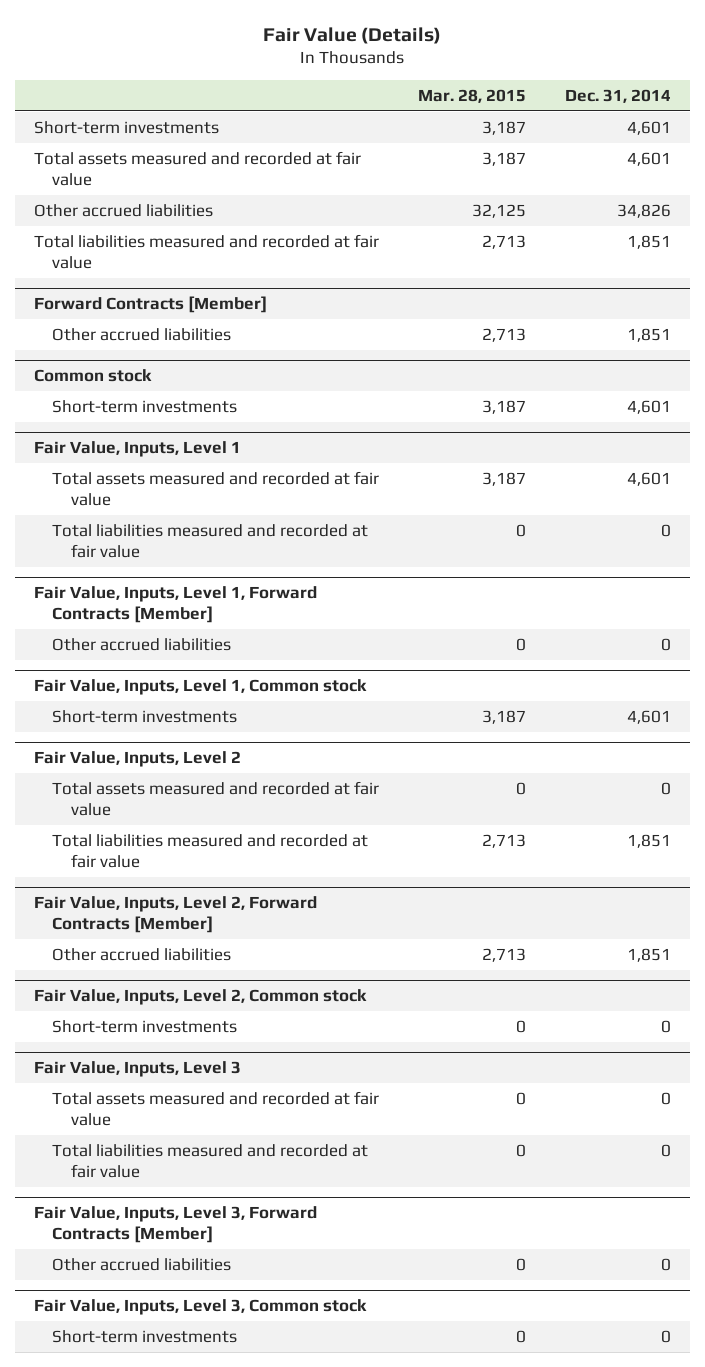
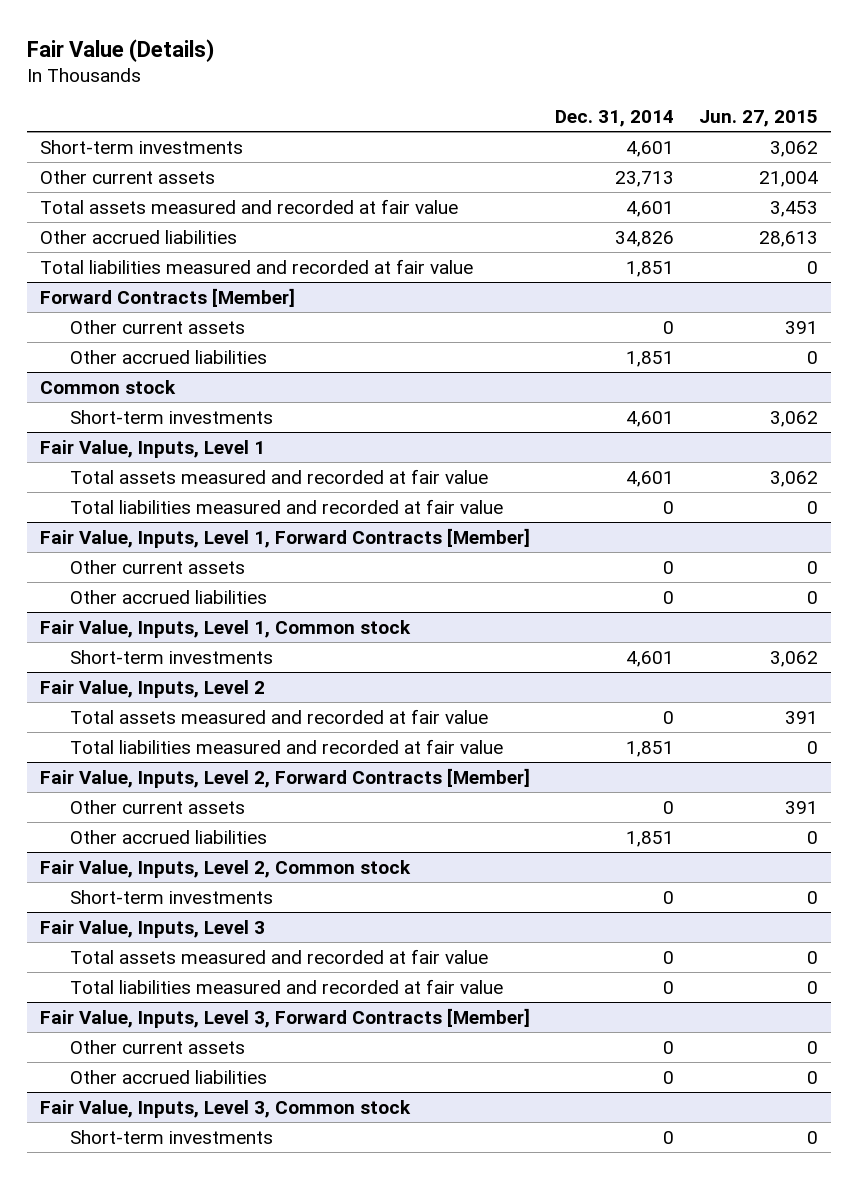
[417,89,526,104] Mar. 28, 2015 -> none
none -> [699,109,819,127] Jun. 27, 2015
none -> [39,169,215,184] Other current assets
none -> [69,319,245,334] Other current assets
none -> [69,559,245,574] Other current assets
none -> [69,799,245,814] Other current assets
none -> [69,1039,245,1054] Other current assets

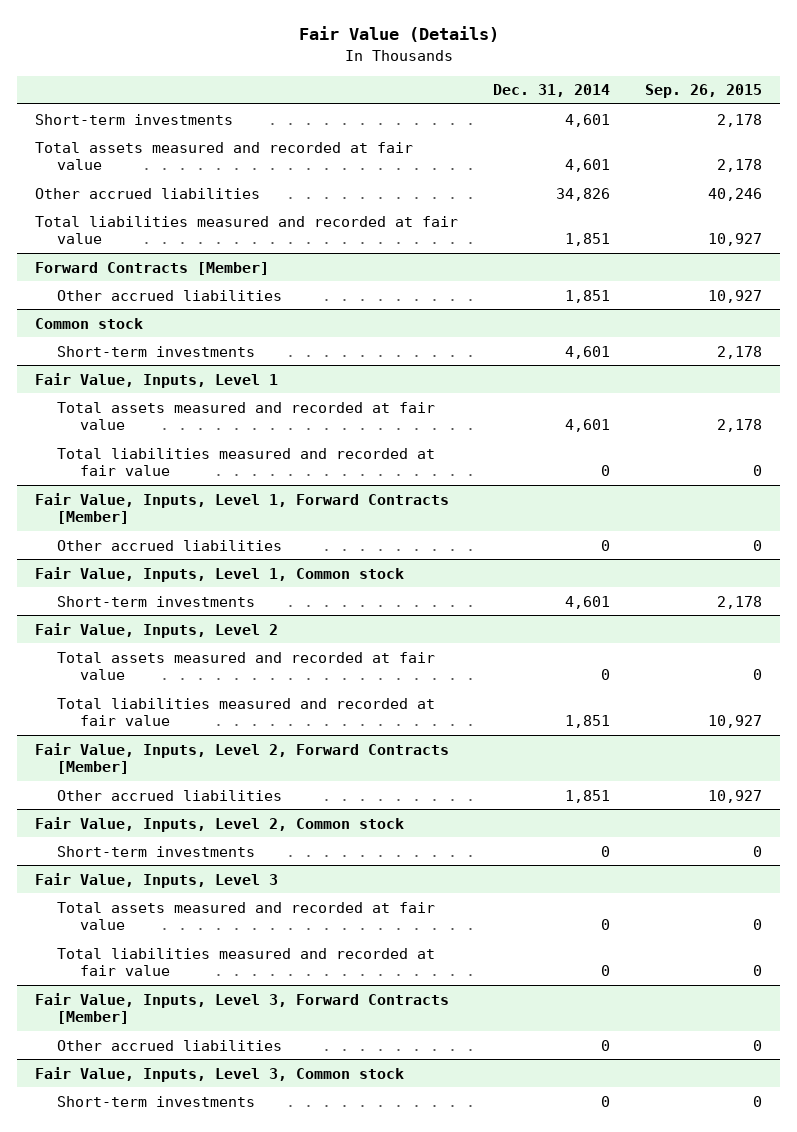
[699,109,819,127] Jun. 27, 2015 -> none
none -> [645,84,763,99] Sep. 26, 2015
[39,169,215,184] Other current assets -> none
[69,319,245,334] Other current assets -> none
[69,559,245,574] Other current assets -> none
[69,799,245,814] Other current assets -> none
[69,1039,245,1054] Other current assets -> none

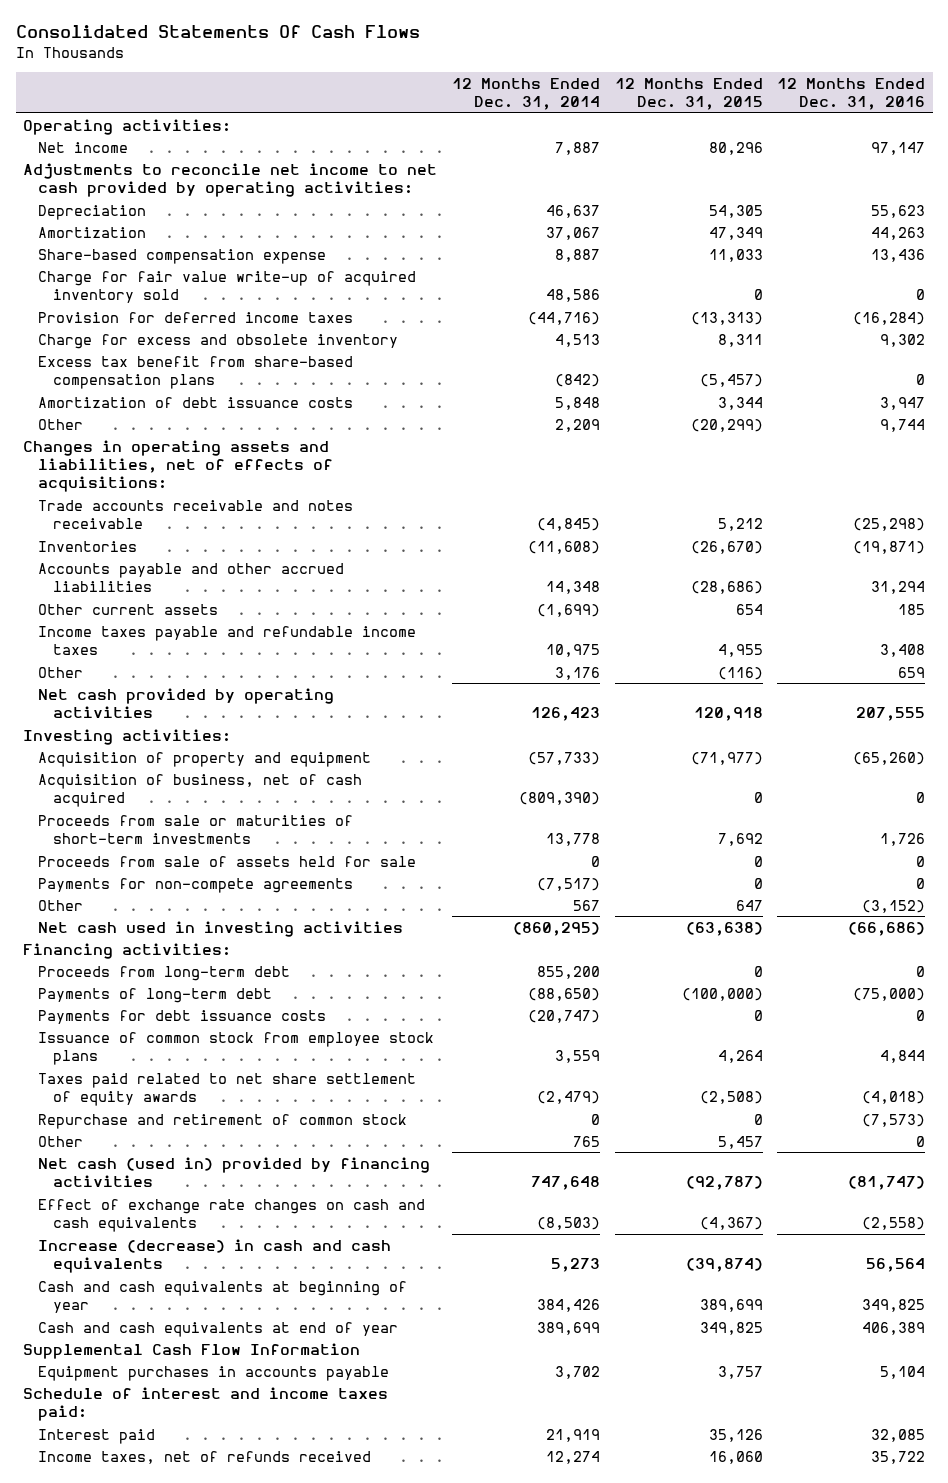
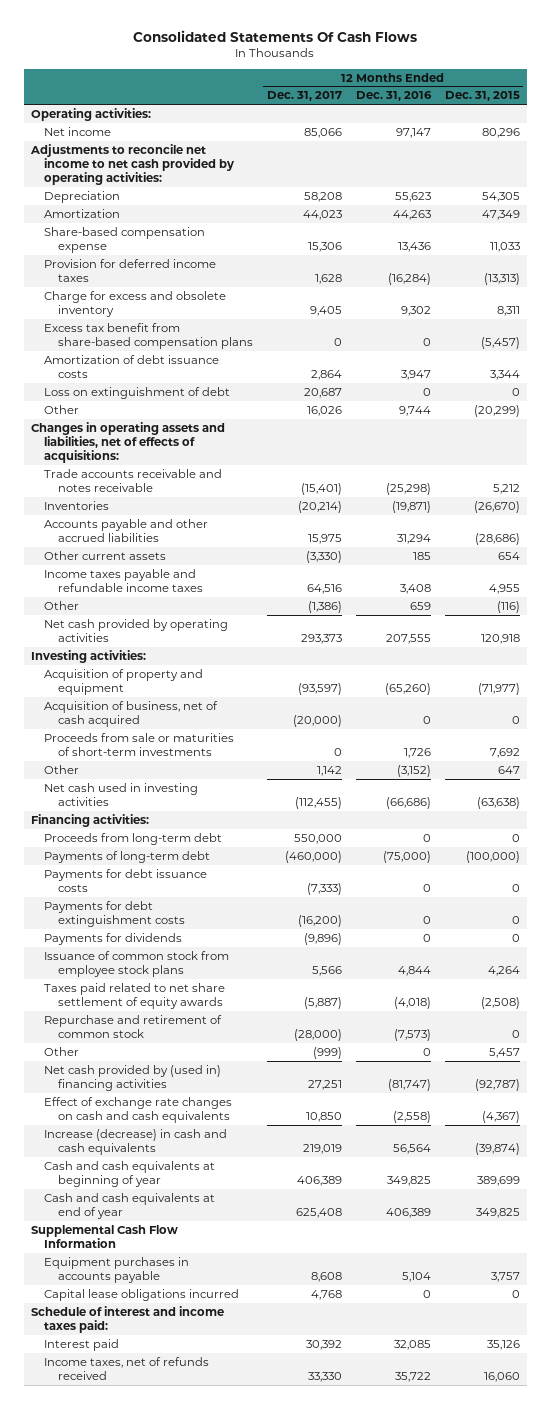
[451,77,600,110] 12 Months Ended Dec. 31, 2014 -> none
none -> [266,91,342,102] Dec. 31, 2017
[37,270,416,304] Charge for fair value write-up of acquired inventory sold -> none
none -> [44,386,231,399] Loss on extinguishment of debt
[37,855,416,867] Proceeds from sale of assets held for sale -> none
[37,877,353,893] Payments for non-compete agreements -> none
none -> [44,900,185,928] Payments for debt extinguishment costs
none -> [44,932,183,945] Payments for dividends
[37,1156,430,1188] Net cash (used in) provided by financing activities -> [44,1064,222,1092] Net cash provided by (used in) financing activities
none -> [44,1288,240,1301] Capital lease obligations incurred

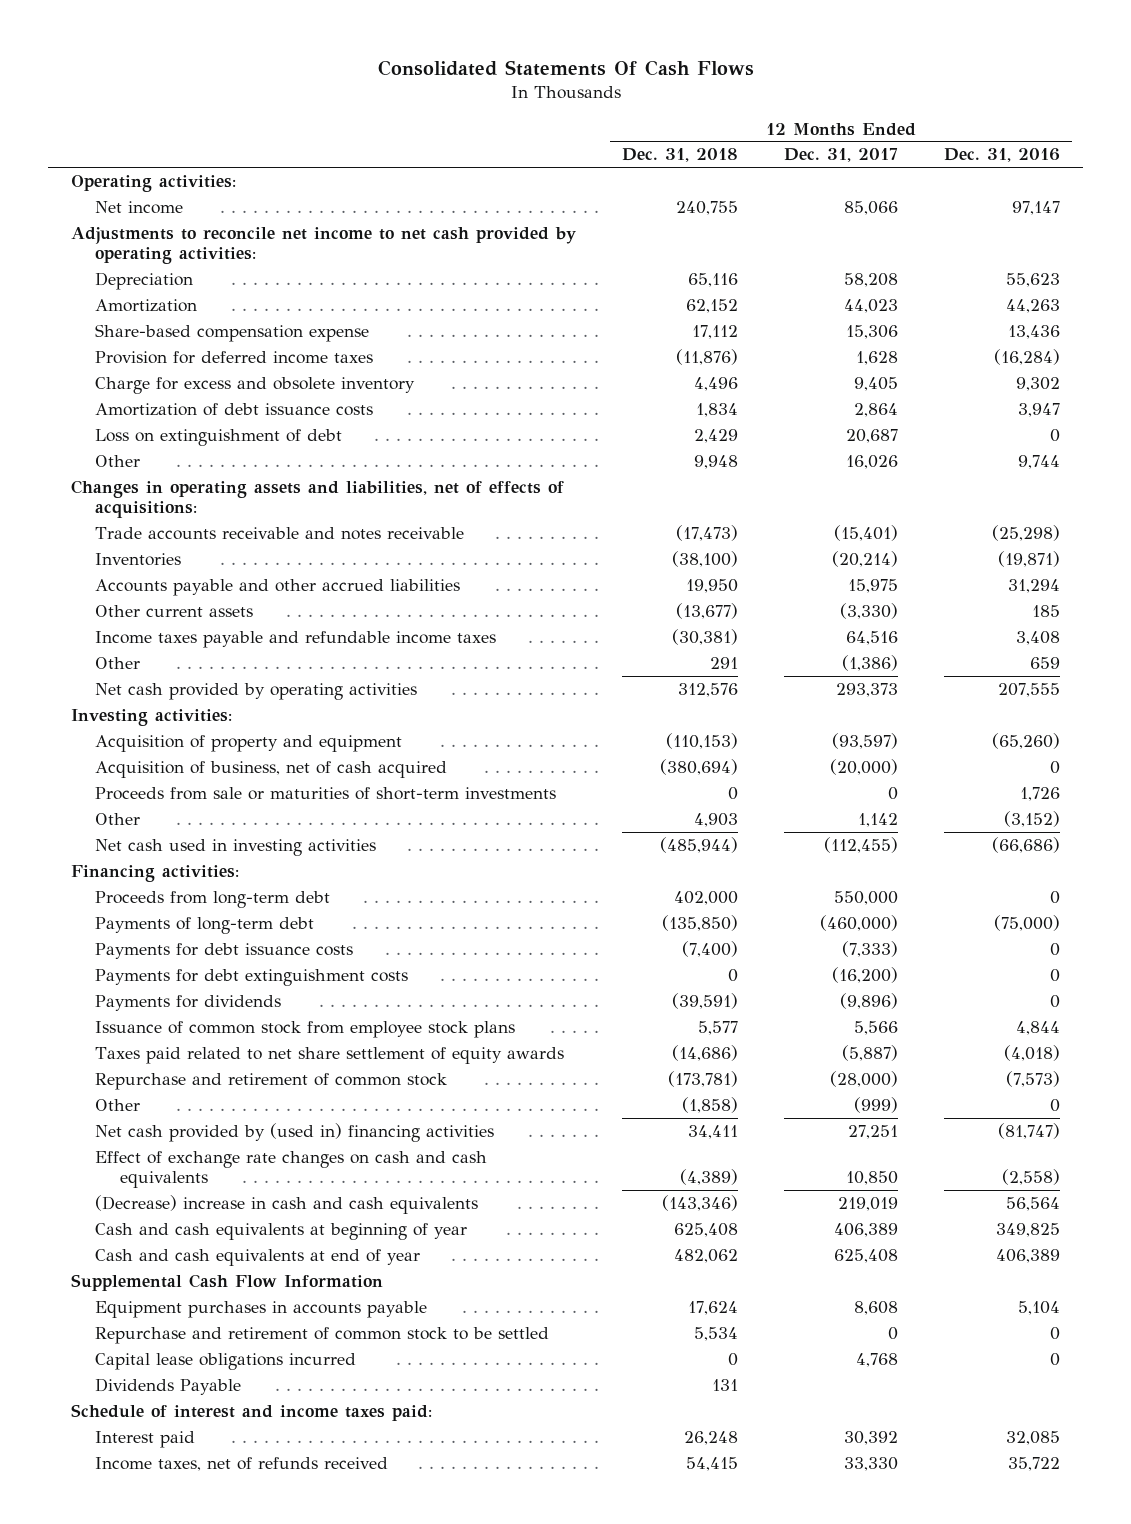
[444,91,520,102] Dec. 31, 2015 -> none
none -> [621,148,738,163] Dec. 31, 2018
[44,322,253,350] Excess tax benefit from share-based compensation plans -> none
[44,1128,228,1156] Increase (decrease) in cash and cash equivalents -> [95,1194,479,1214] (Decrease) increase in cash and cash equivalents
none -> [95,1326,550,1344] Repurchase and retirement of common stock to be settled
none -> [95,1377,242,1395] Dividends Payable

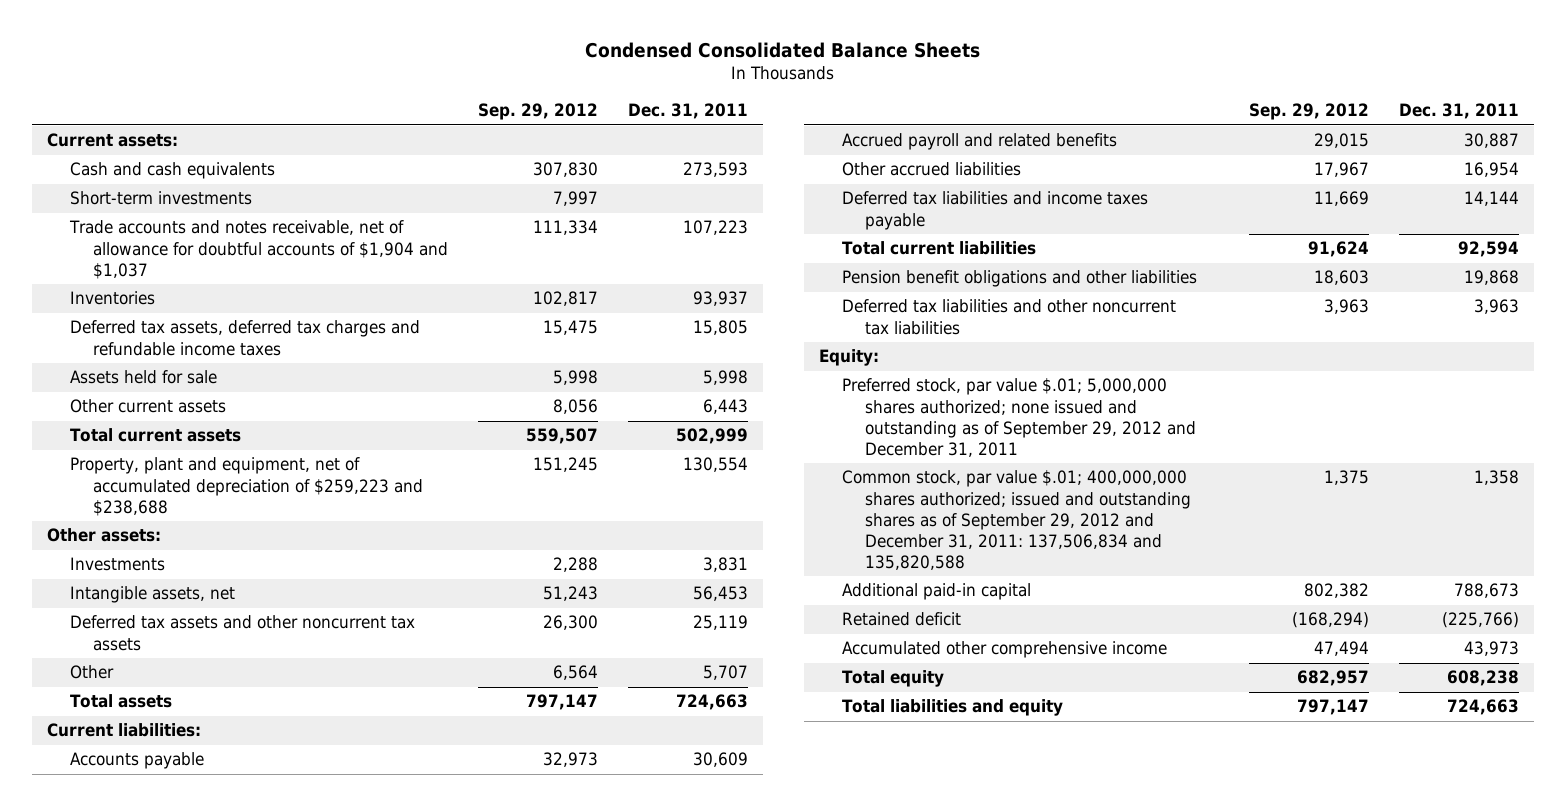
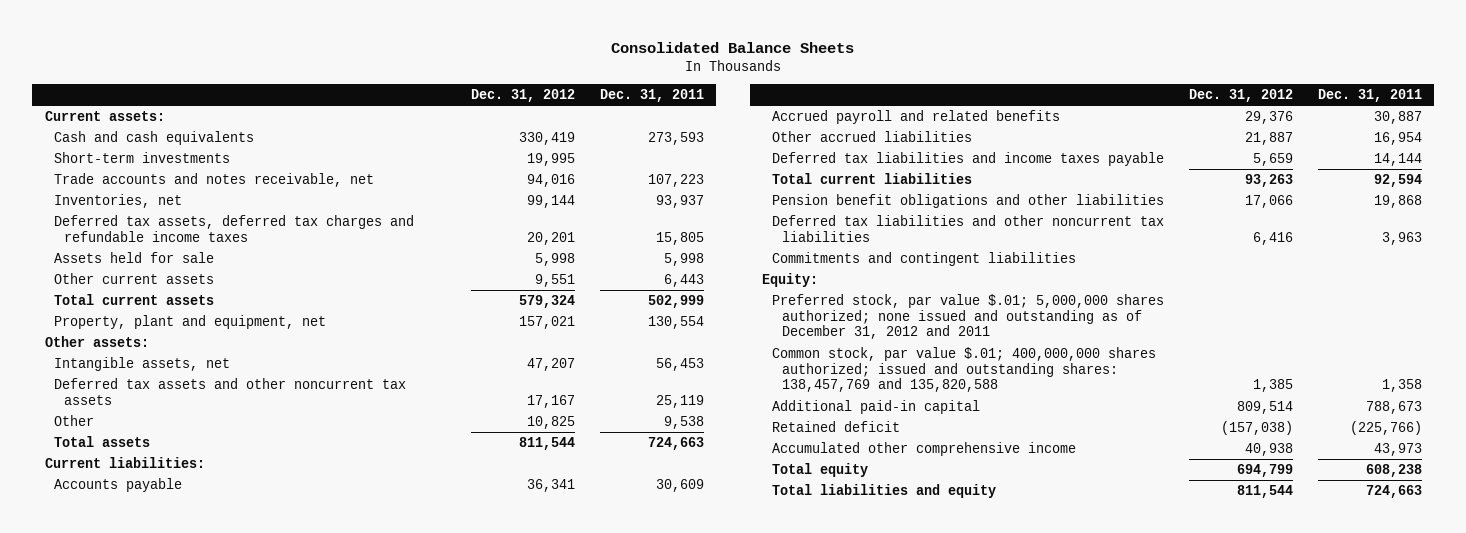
[585,42,981,59] Condensed Consolidated Balance Sheets -> [611,41,855,53] Consolidated Balance Sheets
[477,103,598,121] Sep. 29, 2012 -> none
none -> [471,89,576,103] Dec. 31, 2012
[68,220,448,279] Trade accounts and notes receivable, net of allowance for doubtful accounts of $1,904 and $1,037 -> [54,172,375,187] Trade accounts and notes receivable, net
[69,291,155,306] Inventories -> [54,193,183,208] Inventories, net
[69,457,423,516] Property, plant and equipment, net of accumulated depreciation of $259,223 and $238,688 -> [54,314,327,329] Property, plant and equipment, net
[69,557,165,572] Investments -> none
[702,665,748,681] 5,707 -> [664,415,705,429] 9,538
none -> [771,251,1076,266] Commitments and contingent liabilities
[841,378,1196,457] Preferred stock, par value $.01; 5,000,000 shares authorized; none issued and outstanding as of September 29, 2012 and December 31, 2011 -> [771,293,1164,340] Preferred stock, par value $.01; 5,000,000 shares authorized; none issued and outstanding as of December 31, 2012 and 2011
[841,470,1191,570] Common stock, par value $.01; 400,000,000 shares authorized; issued and outstanding shares as of September 29, 2012 and December 31, 2011: 137,506,834 and 135,820,588 -> [771,346,1156,393] Common stock, par value $.01; 400,000,000 shares authorized; issued and outstanding shares: 138,457,769 and 135,820,588

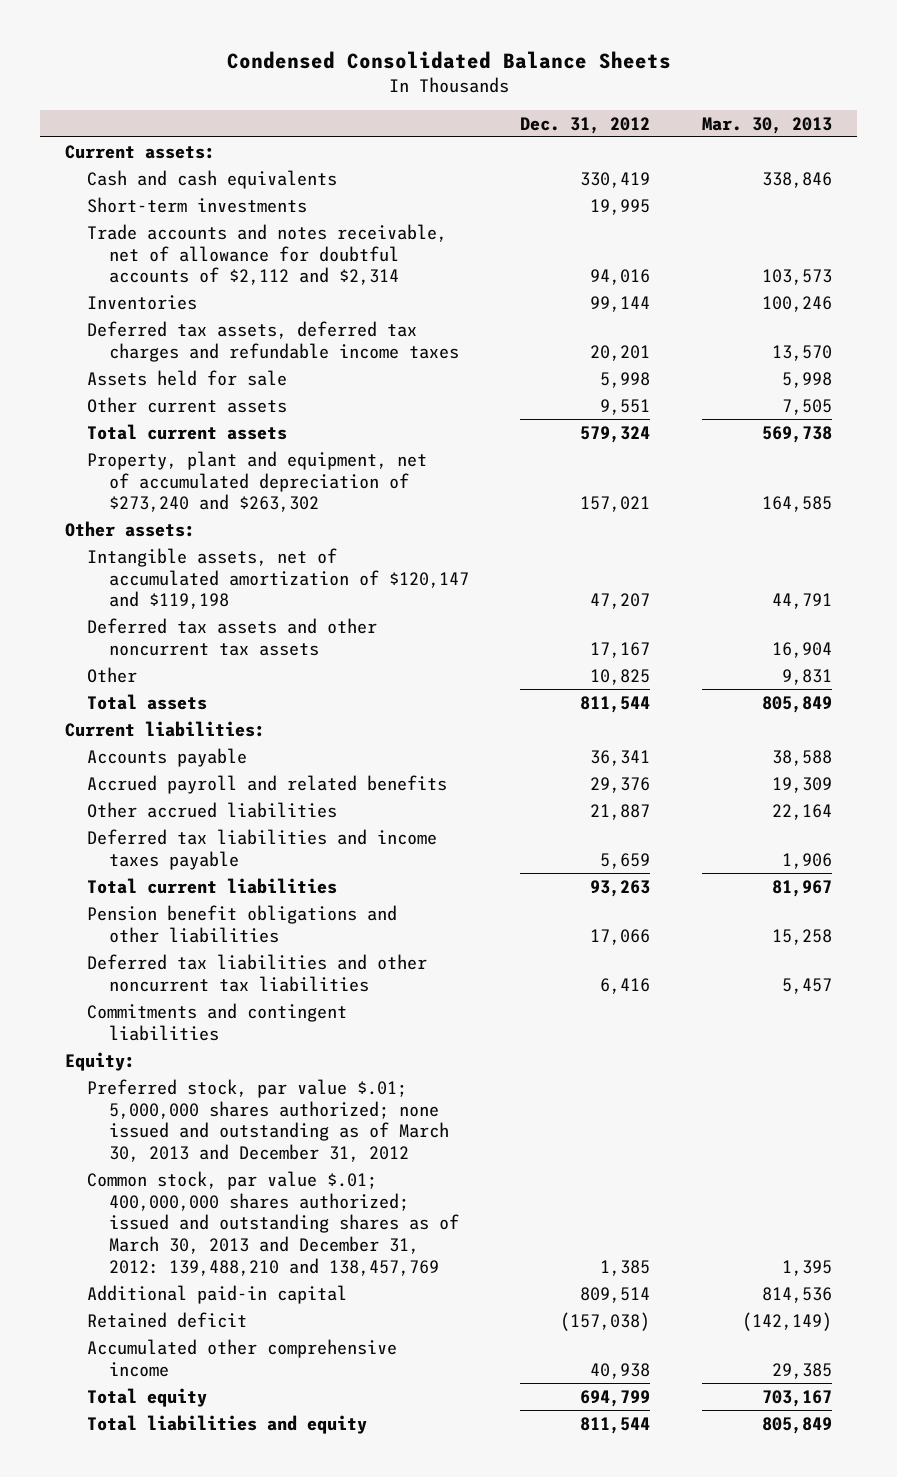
[611,41,855,53] Consolidated Balance Sheets -> [226,50,671,69] Condensed Consolidated Balance Sheets
[600,89,705,103] Dec. 31, 2011 -> none
none -> [701,116,832,134] Mar. 30, 2013
[54,172,375,187] Trade accounts and notes receivable, net -> [87,223,448,286] Trade accounts and notes receivable, net of allowance for doubtful accounts of $2,112 and $2,314
[54,193,183,208] Inventories, net -> [87,294,198,310] Inventories
[54,314,327,329] Property, plant and equipment, net -> [87,450,428,513] Property, plant and equipment, net of accumulated depreciation of $273,240 and $263,302
[54,356,231,371] Intangible assets, net -> [87,547,469,610] Intangible assets, net of accumulated amortization of $120,147 and $119,198
[771,293,1164,340] Preferred stock, par value $.01; 5,000,000 shares authorized; none issued and outstanding as of December 31, 2012 and 2011 -> [87,1078,449,1163] Preferred stock, par value $.01; 5,000,000 shares authorized; none issued and outstanding as of March 30, 2013 and December 31, 2012
[771,346,1156,393] Common stock, par value $.01; 400,000,000 shares authorized; issued and outstanding shares: 138,457,769 and 135,820,588 -> [87,1170,459,1276] Common stock, par value $.01; 400,000,000 shares authorized; issued and outstanding shares as of March 30, 2013 and December 31, 2012: 139,488,210 and 138,457,769

